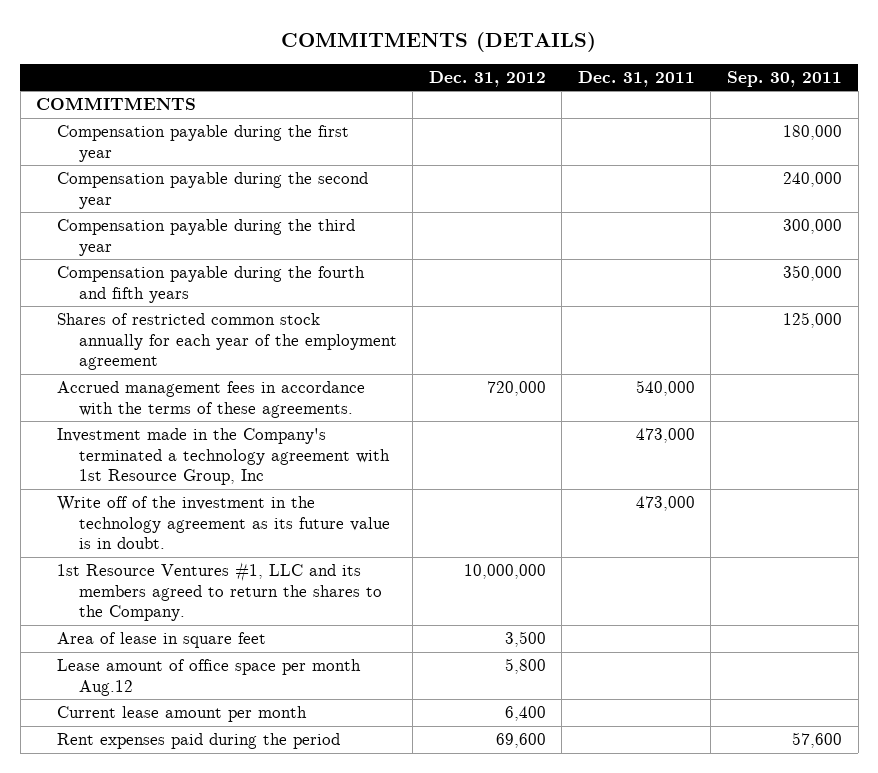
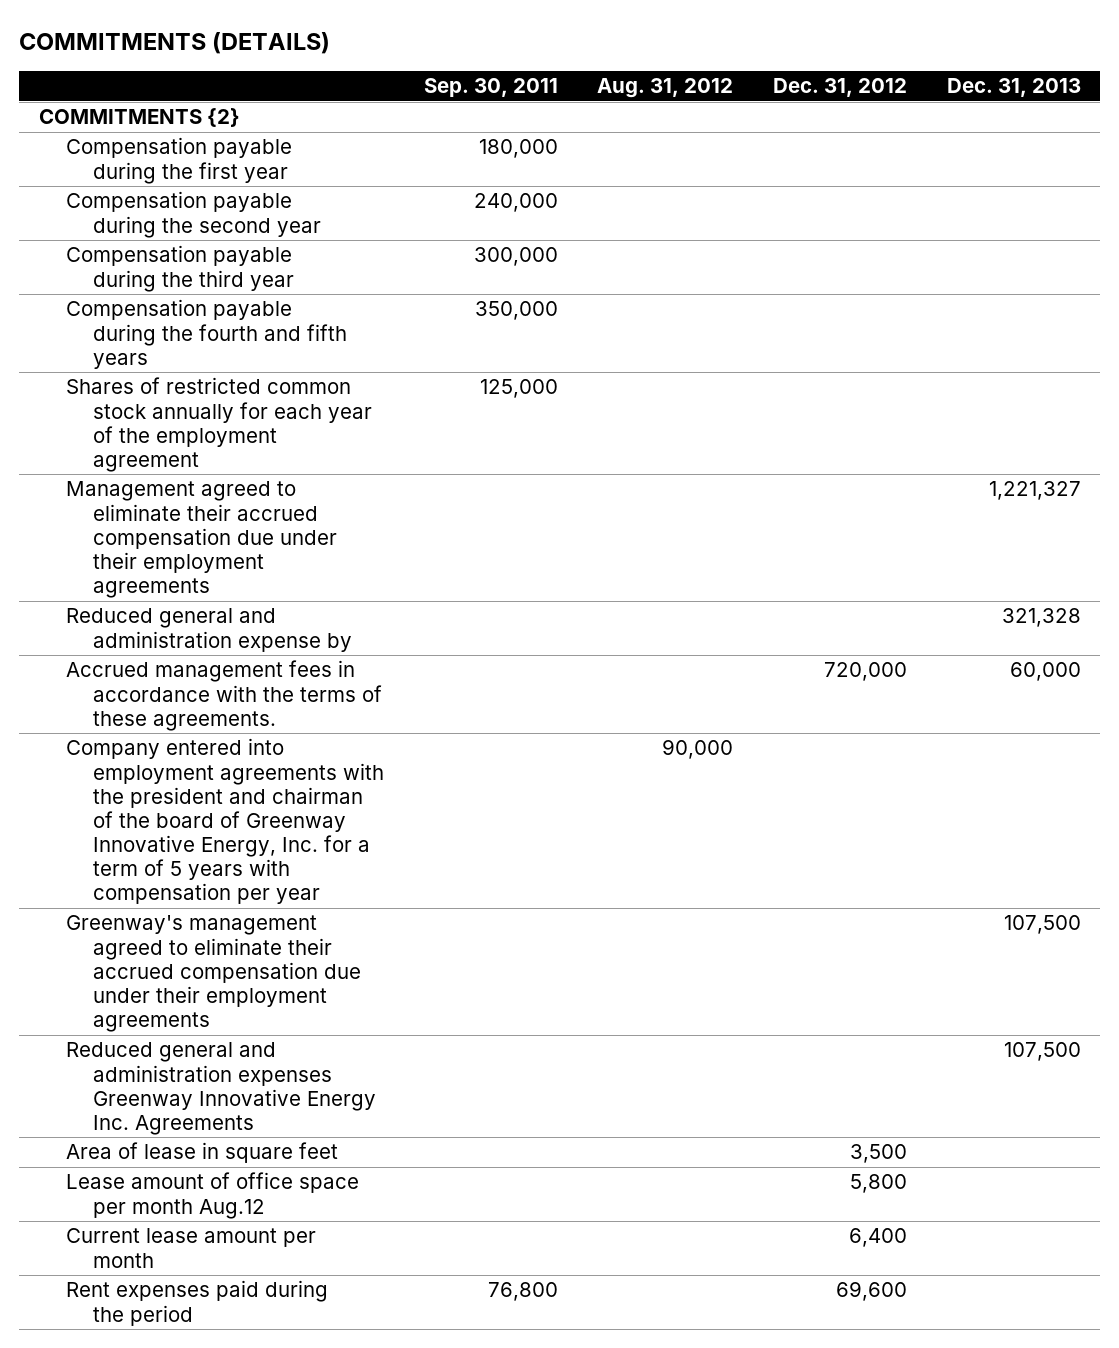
[577,70,695,87] Dec. 31, 2011 -> none
none -> [597,78,734,99] Aug. 31, 2012
none -> [946,78,1081,98] Dec. 31, 2013
[36,97,197,111] COMMITMENTS -> [38,108,240,128] COMMITMENTS {2}
none -> [65,481,337,598] Management agreed to eliminate their accrued compensation due under their employment agreements
none -> [65,608,352,652] Reduced general and administration expense by
[57,428,390,486] Investment made in the Company's terminated a technology agreement with 1st Resource Group, Inc -> none
[57,496,390,550] Write off of the investment in the technology agreement as its future value is in doubt. -> none
[57,562,382,622] 1st Resource Ventures #1, LLC and its members agreed to return the shares to the Company. -> none
none -> [65,738,384,905] Company entered into employment agreements with the president and chairman of the board of Greenway Innovative Energy, Inc. for a term of 5 years with compensation per year
none -> [65,915,361,1032] Greenway's management agreed to eliminate their accrued compensation due under their employment agreements
none -> [65,1042,376,1135] Reduced general and administration expenses Greenway Innovative Energy Inc. Agreements
[791,732,842,749] 57,600 -> [487,1282,558,1302] 76,800

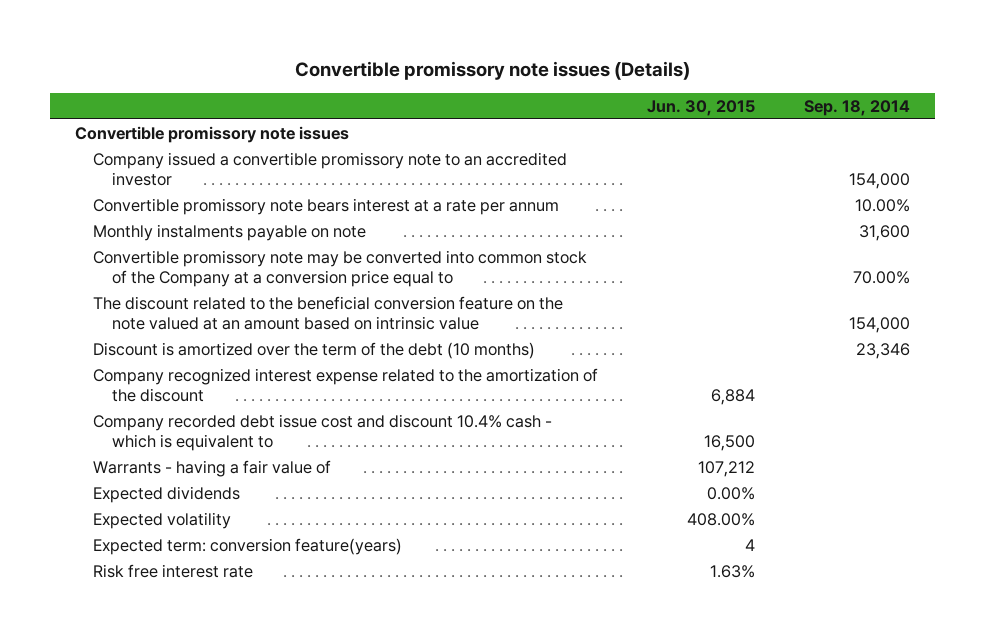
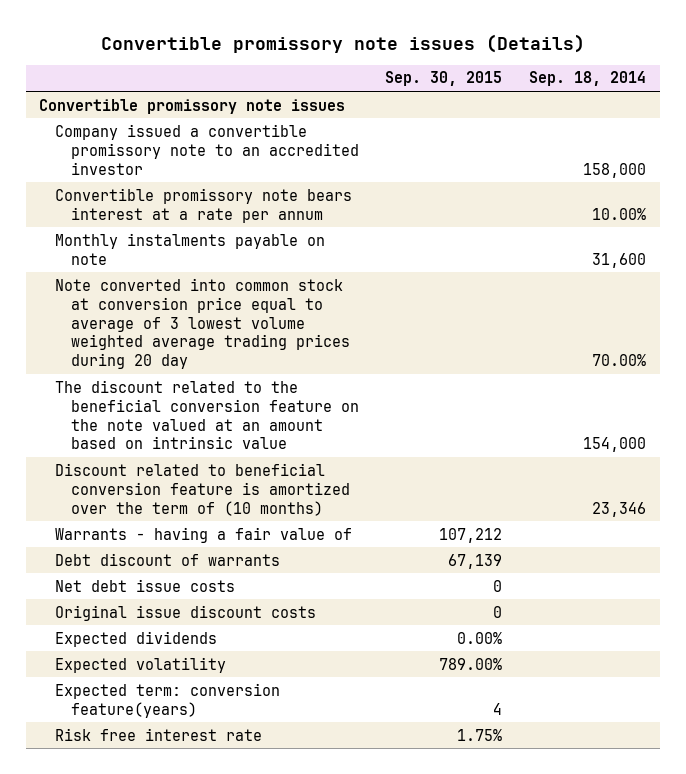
[647,99,756,116] Jun. 30, 2015 -> none
none -> [385,71,503,87] Sep. 30, 2015
[849,172,911,189] 154,000 -> [583,162,647,178] 158,000
[93,249,588,287] Convertible promissory note may be converted into common stock of the Company at a conversion price equal to -> none
none -> [55,277,350,370] Note converted into common stock at conversion price equal to average of 3 lowest volume weighted average trading prices during 20 day
[93,367,599,402] Company recognized interest expense related to the amortization of the discount -> none
[93,413,553,451] Company recorded debt issue cost and discount 10.4% cash - which is equivalent to -> none
[93,341,536,359] Discount is amortized over the term of the debt (10 months) -> [55,462,350,516] Discount related to beneficial conversion feature is amortized over the term of (10 months)
none -> [55,552,281,566] Debt discount of warrants
none -> [55,578,236,592] Net debt issue costs
none -> [55,604,317,621] Original issue discount costs

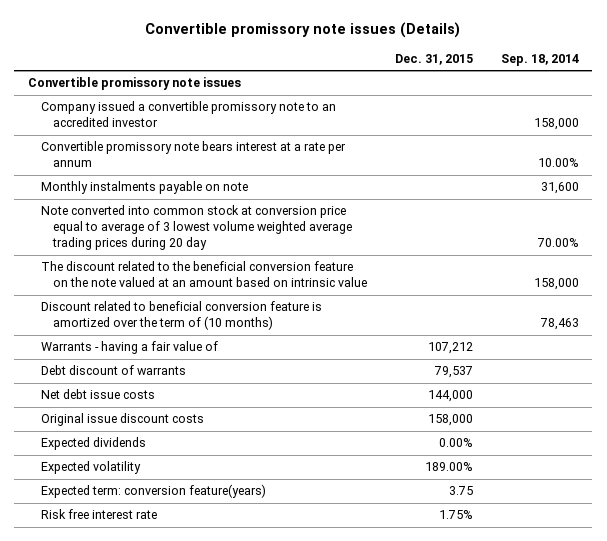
[385,71,503,87] Sep. 30, 2015 -> none
none -> [395,53,474,65] Dec. 31, 2015
[583,437,647,453] 154,000 -> [533,278,579,291] 158,000
[592,501,647,517] 23,346 -> [539,318,579,331] 78,463

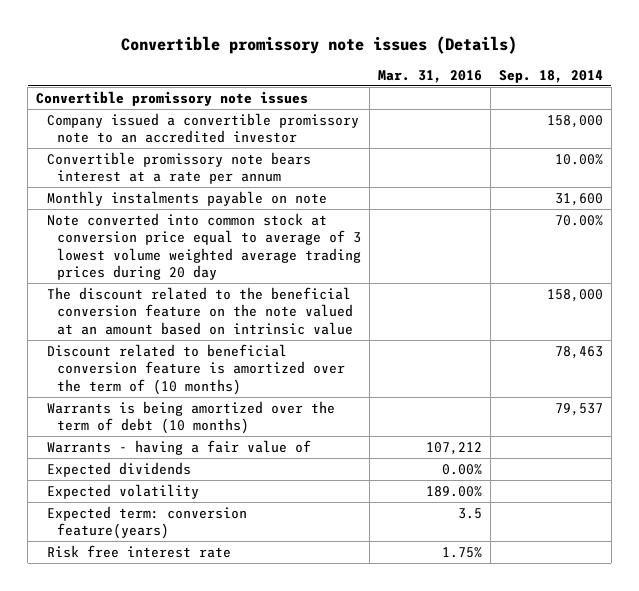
[395,53,474,65] Dec. 31, 2015 -> none
none -> [377,69,482,83] Mar. 31, 2016
none -> [46,400,335,435] Warrants is being amortized over the term of debt (10 months)
[40,365,186,376] Debt discount of warrants -> none
[40,389,155,400] Net debt issue costs -> none
[40,413,204,427] Original issue discount costs -> none

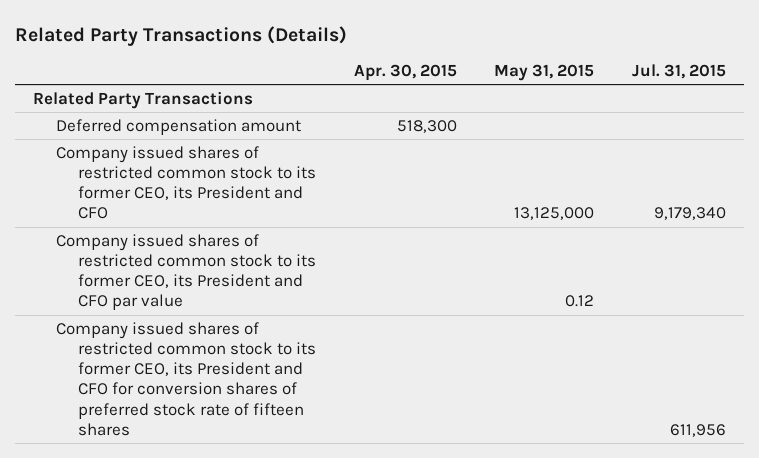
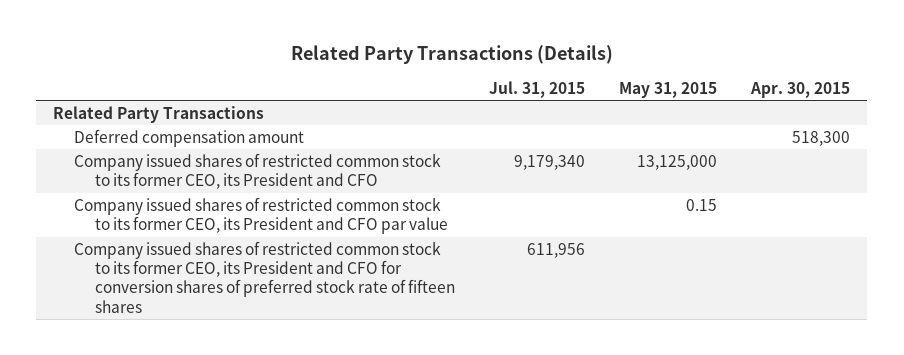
[565,295,595,308] 0.12 -> [686,198,718,211] 0.15

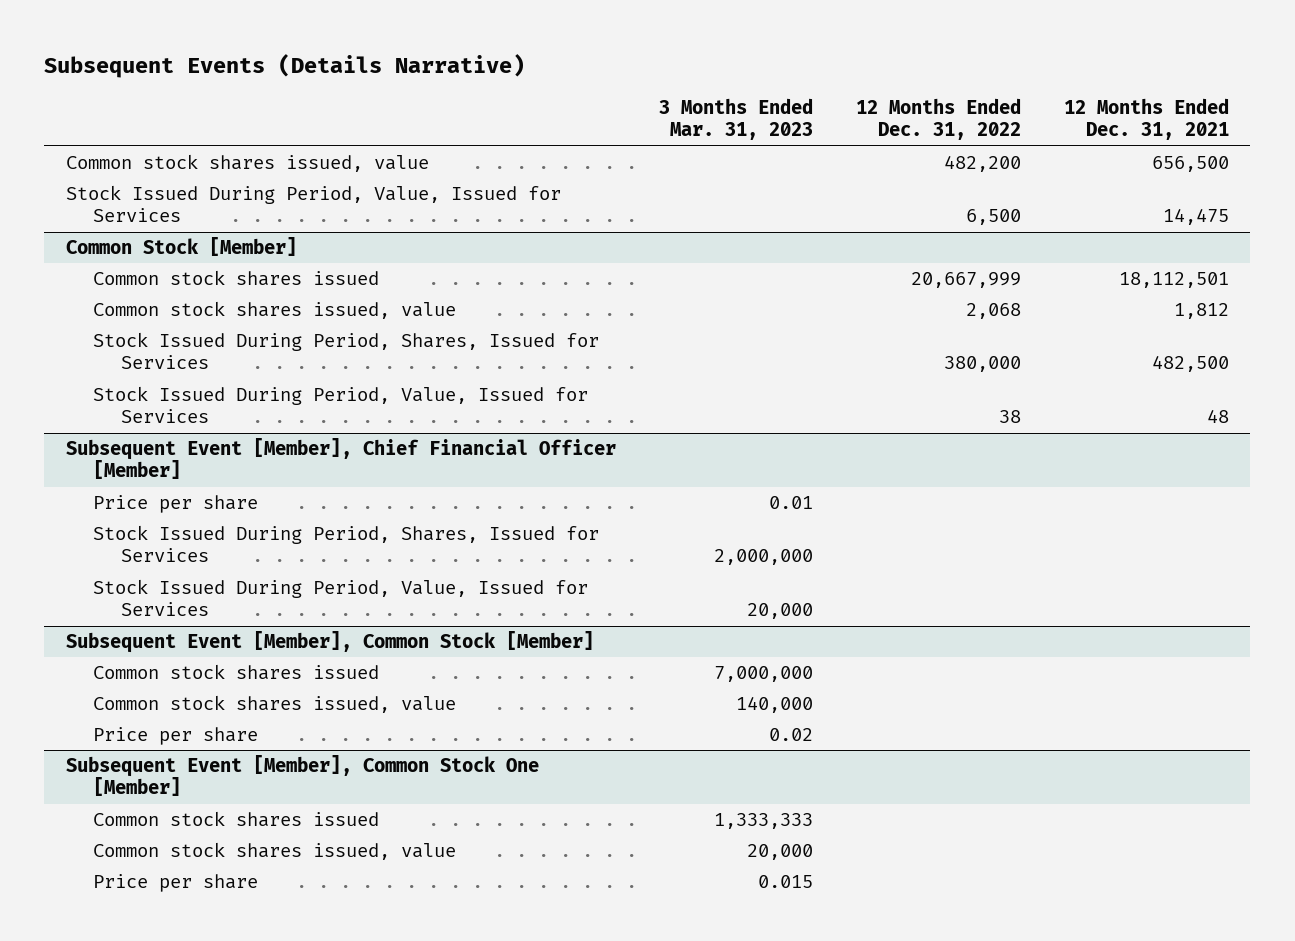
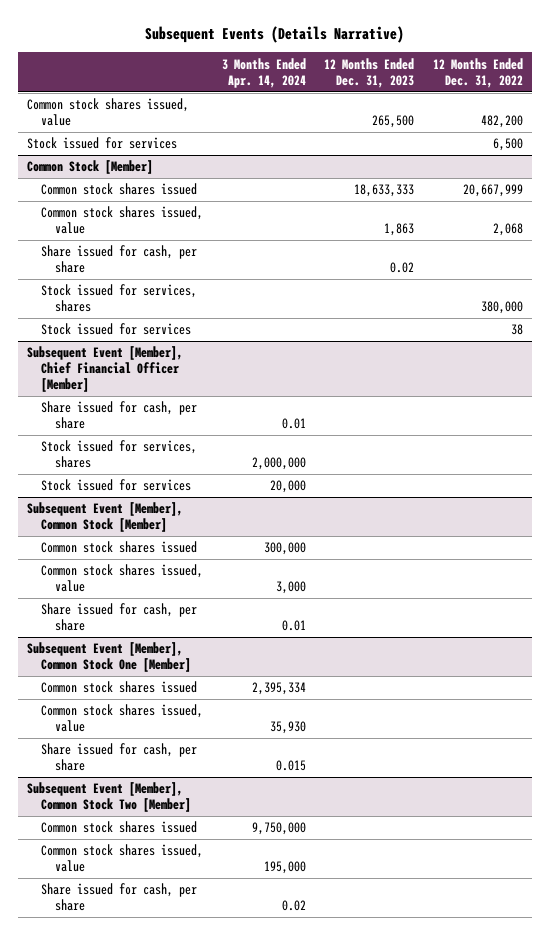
[658,98,813,141] 3 Months Ended Mar. 31, 2023 -> none
[1063,98,1229,141] 12 Months Ended Dec. 31, 2021 -> none
none -> [221,57,306,88] 3 Months Ended Apr. 14, 2024
none -> [324,57,415,88] 12 Months Ended Dec. 31, 2023
[65,185,561,223] Stock Issued During Period, Value, Issued for Services -> [27,137,178,150] Stock issued for services
none -> [41,245,198,274] Share issued for cash, per share
[93,332,600,370] Stock Issued During Period, Shares, Issued for Services -> [41,284,198,313] Stock issued for services, shares
[93,386,589,424] Stock Issued During Period, Value, Issued for Services -> [41,323,192,336] Stock issued for services
[93,495,259,514] Price per share -> [41,401,198,430] Share issued for cash, per share
[93,525,600,563] Stock Issued During Period, Shares, Issued for Services -> [41,440,198,469] Stock issued for services, shares
[93,579,589,617] Stock Issued During Period, Value, Issued for Services -> [41,479,192,492] Stock issued for services
[93,727,259,746] Price per share -> [41,603,198,632] Share issued for cash, per share
[93,874,259,893] Price per share -> [41,743,198,772] Share issued for cash, per share
none -> [27,782,192,813] Subsequent Event [Member], Common Stock Two [Member]
none -> [41,821,198,834] Common stock shares issued
none -> [41,844,204,873] Common stock shares issued, value
none -> [41,883,198,912] Share issued for cash, per share

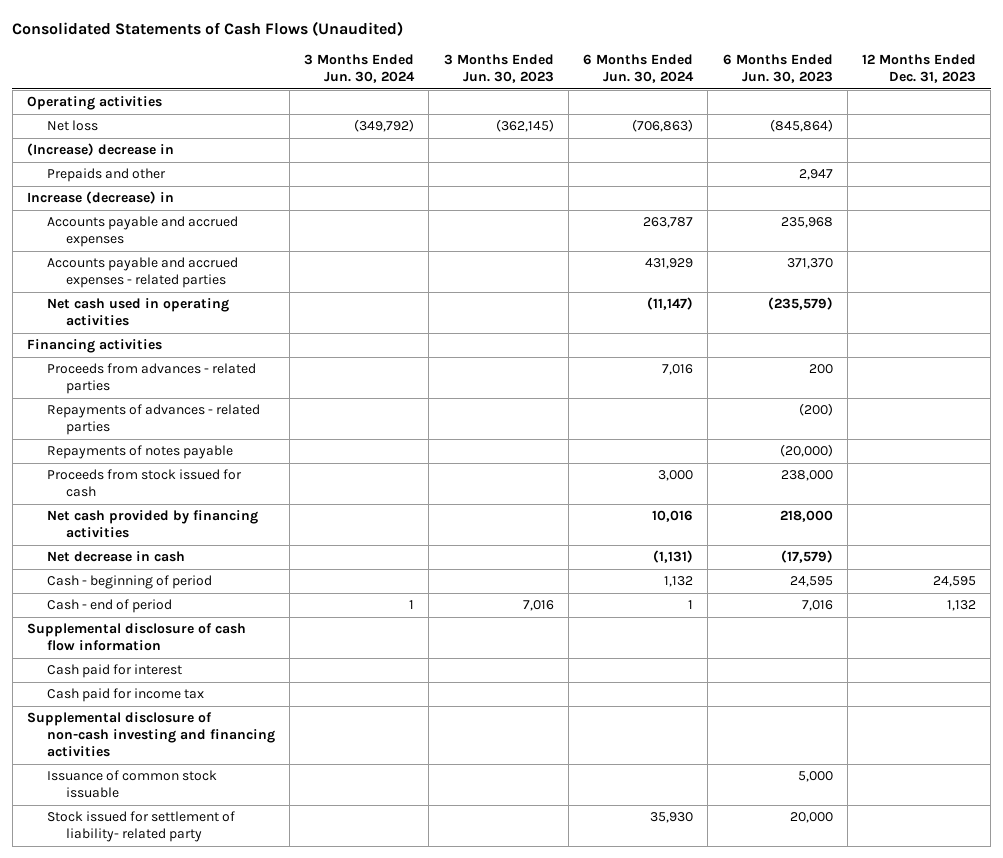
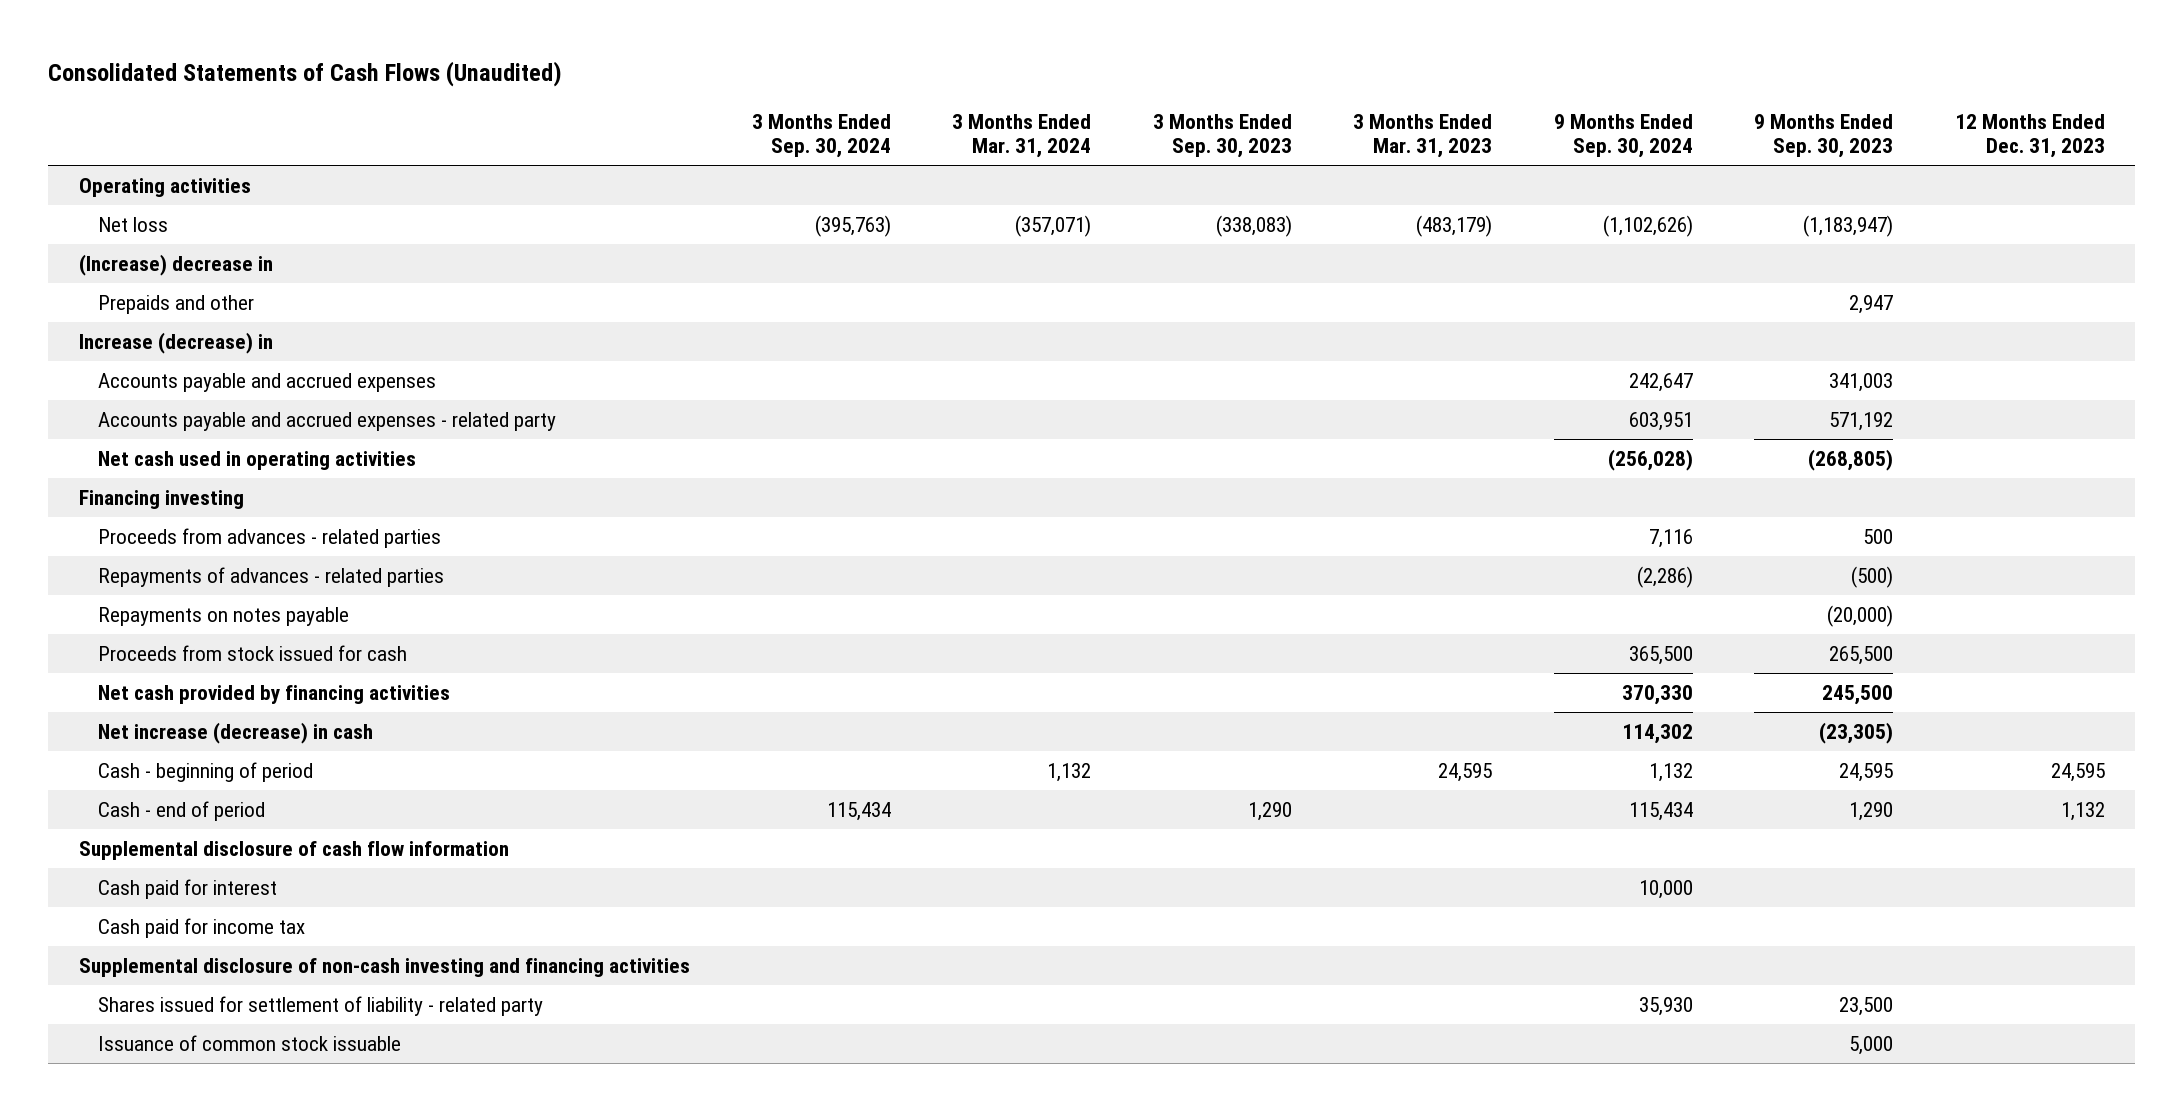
[304,54,416,84] 3 Months Ended Jun. 30, 2024 -> none
[443,54,554,84] 3 Months Ended Jun. 30, 2023 -> none
[583,54,695,84] 6 Months Ended Jun. 30, 2024 -> none
[722,54,833,84] 6 Months Ended Jun. 30, 2023 -> none
none -> [751,113,891,159] 3 Months Ended Sep. 30, 2024
none -> [952,113,1092,159] 3 Months Ended Mar. 31, 2024
none -> [1152,113,1292,159] 3 Months Ended Sep. 30, 2023
none -> [1353,113,1493,159] 3 Months Ended Mar. 31, 2023
none -> [1553,113,1693,159] 9 Months Ended Sep. 30, 2024
none -> [1754,113,1894,159] 9 Months Ended Sep. 30, 2023
[46,257,238,289] Accounts payable and accrued expenses - related parties -> [97,411,556,431] Accounts payable and accrued expenses - related party
[26,339,162,354] Financing activities -> [79,489,245,509] Financing investing
[46,445,233,460] Repayments of notes payable -> [97,606,349,626] Repayments on notes payable
[46,551,185,563] Net decrease in cash -> [97,721,373,744] Net increase (decrease) in cash
none -> [97,995,543,1016] Shares issued for settlement of liability - related party
[46,811,235,843] Stock issued for settlement of liability- related party -> none

